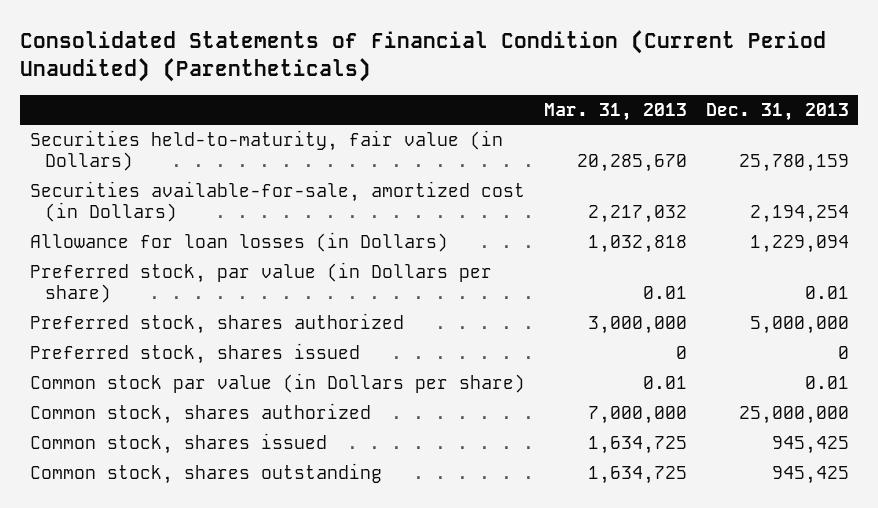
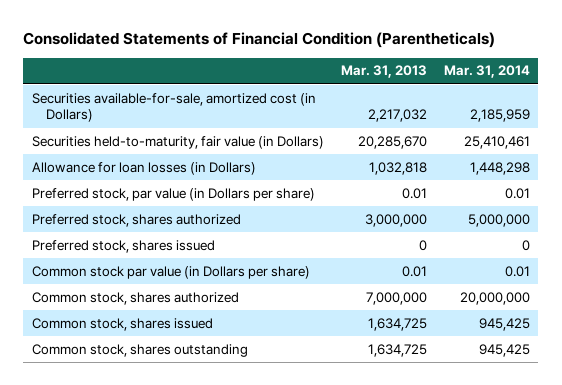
[20,30,827,83] Consolidated Statements of Financial Condition (Current Period Unaudited) (Parentheticals) -> [23,32,496,49] Consolidated Statements of Financial Condition (Parentheticals)
[705,102,849,121] Dec. 31, 2013 -> none
none -> [443,65,530,79] Mar. 31, 2014
[29,130,503,172] Securities held-to-maturity, fair value (in Dollars) -> [31,135,324,149] Securities held-to-maturity, fair value (in Dollars)

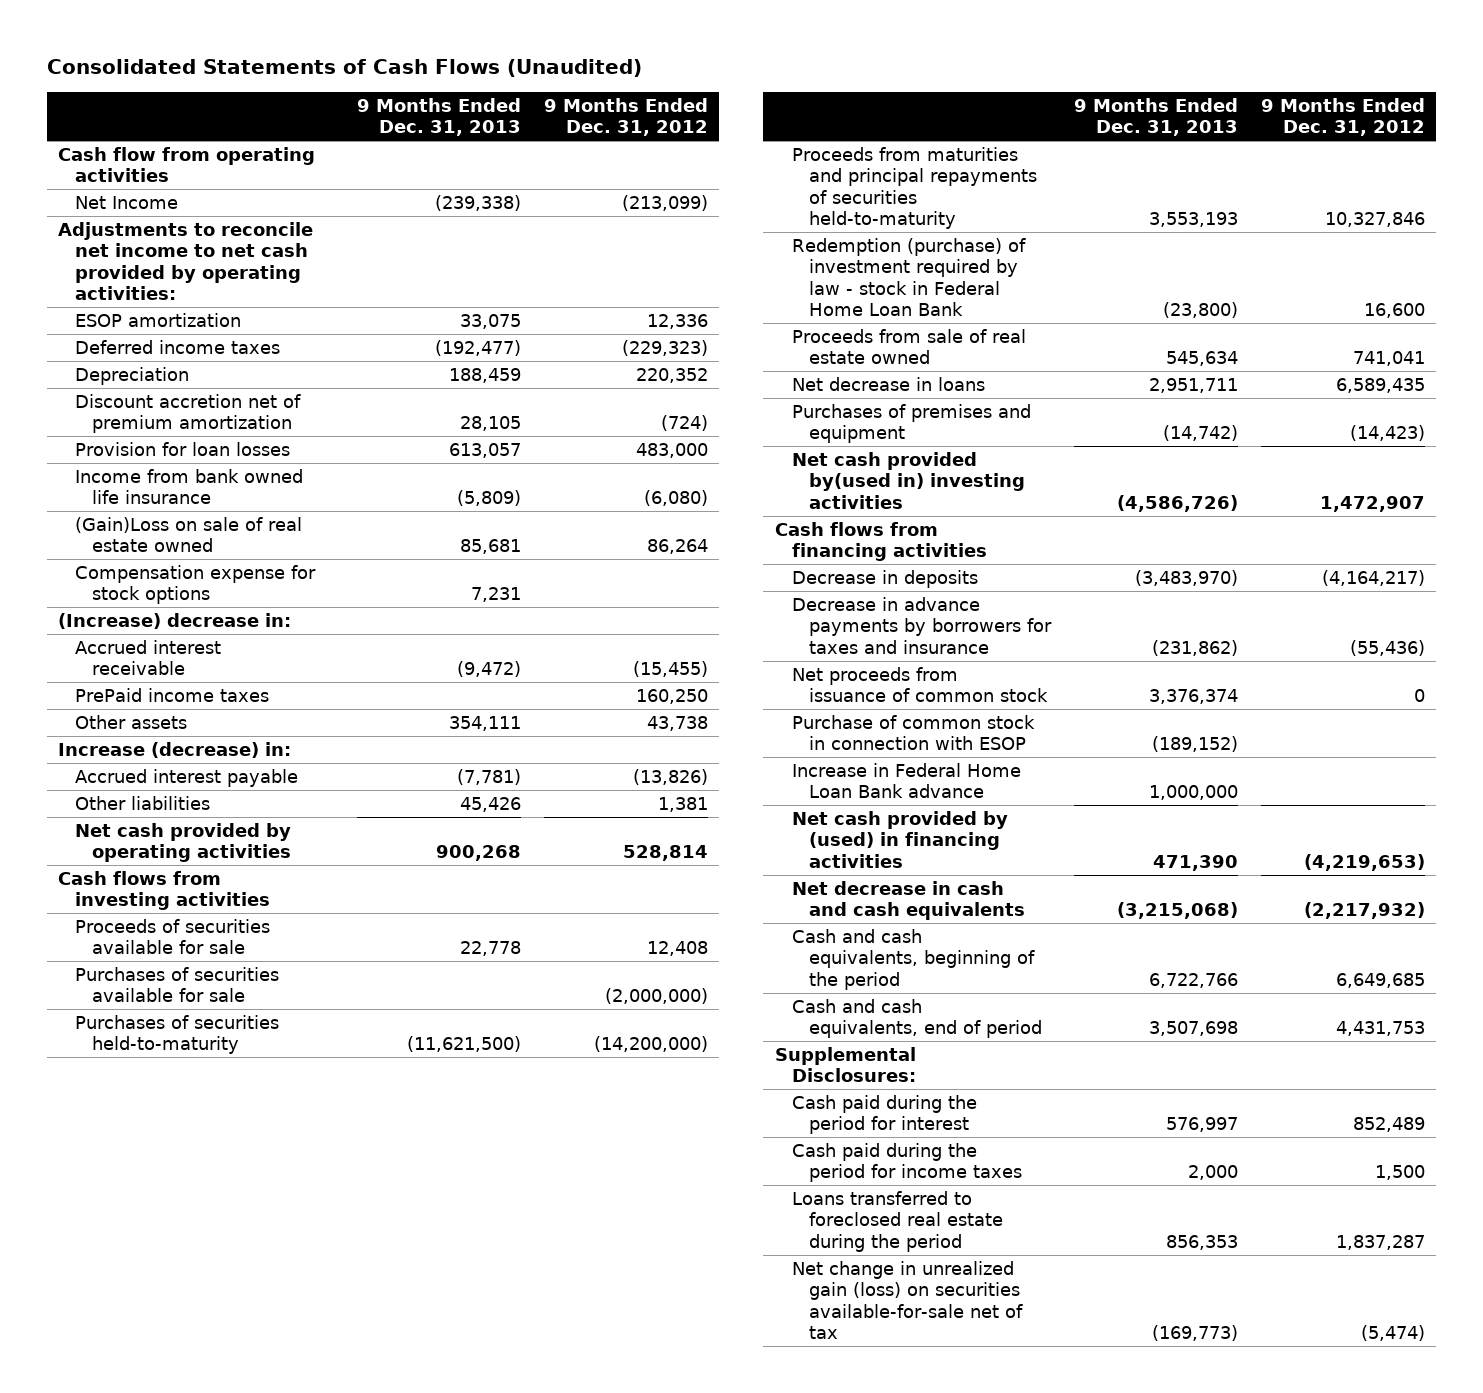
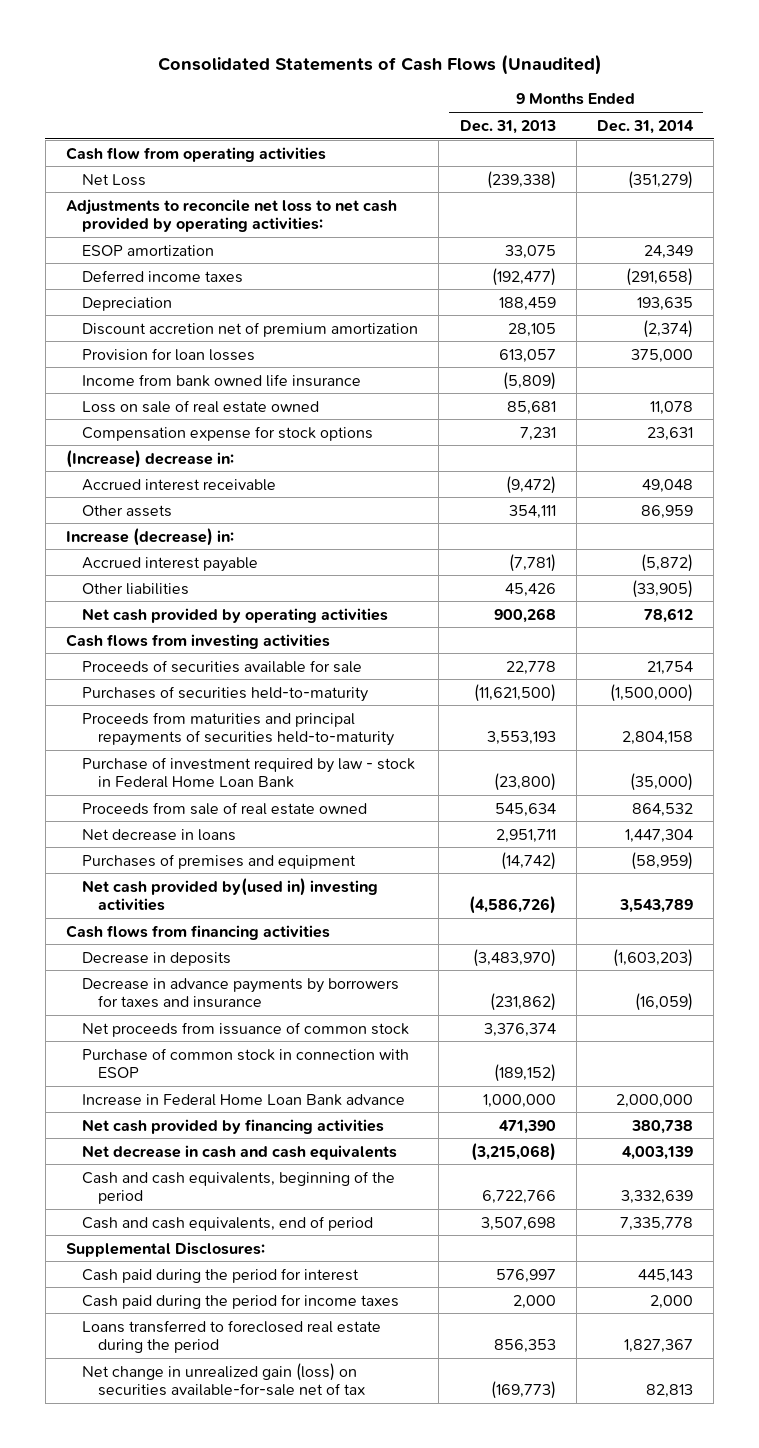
[544,97,709,137] 9 Months Ended Dec. 31, 2012 -> none
none -> [597,119,695,134] Dec. 31, 2014
[75,195,179,209] Net Income -> [81,173,146,186] Net Loss
[58,221,314,301] Adjustments to reconcile net income to net cash provided by operating activities: -> [66,198,398,233] Adjustments to reconcile net loss to net cash provided by operating activities:
[75,516,303,553] (Gain)Loss on sale of real estate owned -> [81,399,319,413] Loss on sale of real estate owned
[75,687,270,702] PrePaid income taxes -> none
[75,966,280,1003] Purchases of securities available for sale -> none
[791,237,1026,317] Redemption (purchase) of investment required by law - stock in Federal Home Loan Bank -> [81,756,415,789] Purchase of investment required by law - stock in Federal Home Loan Bank
[791,810,1008,868] Net cash provided by (used) in financing activities -> [81,1118,384,1134] Net cash provided by financing activities

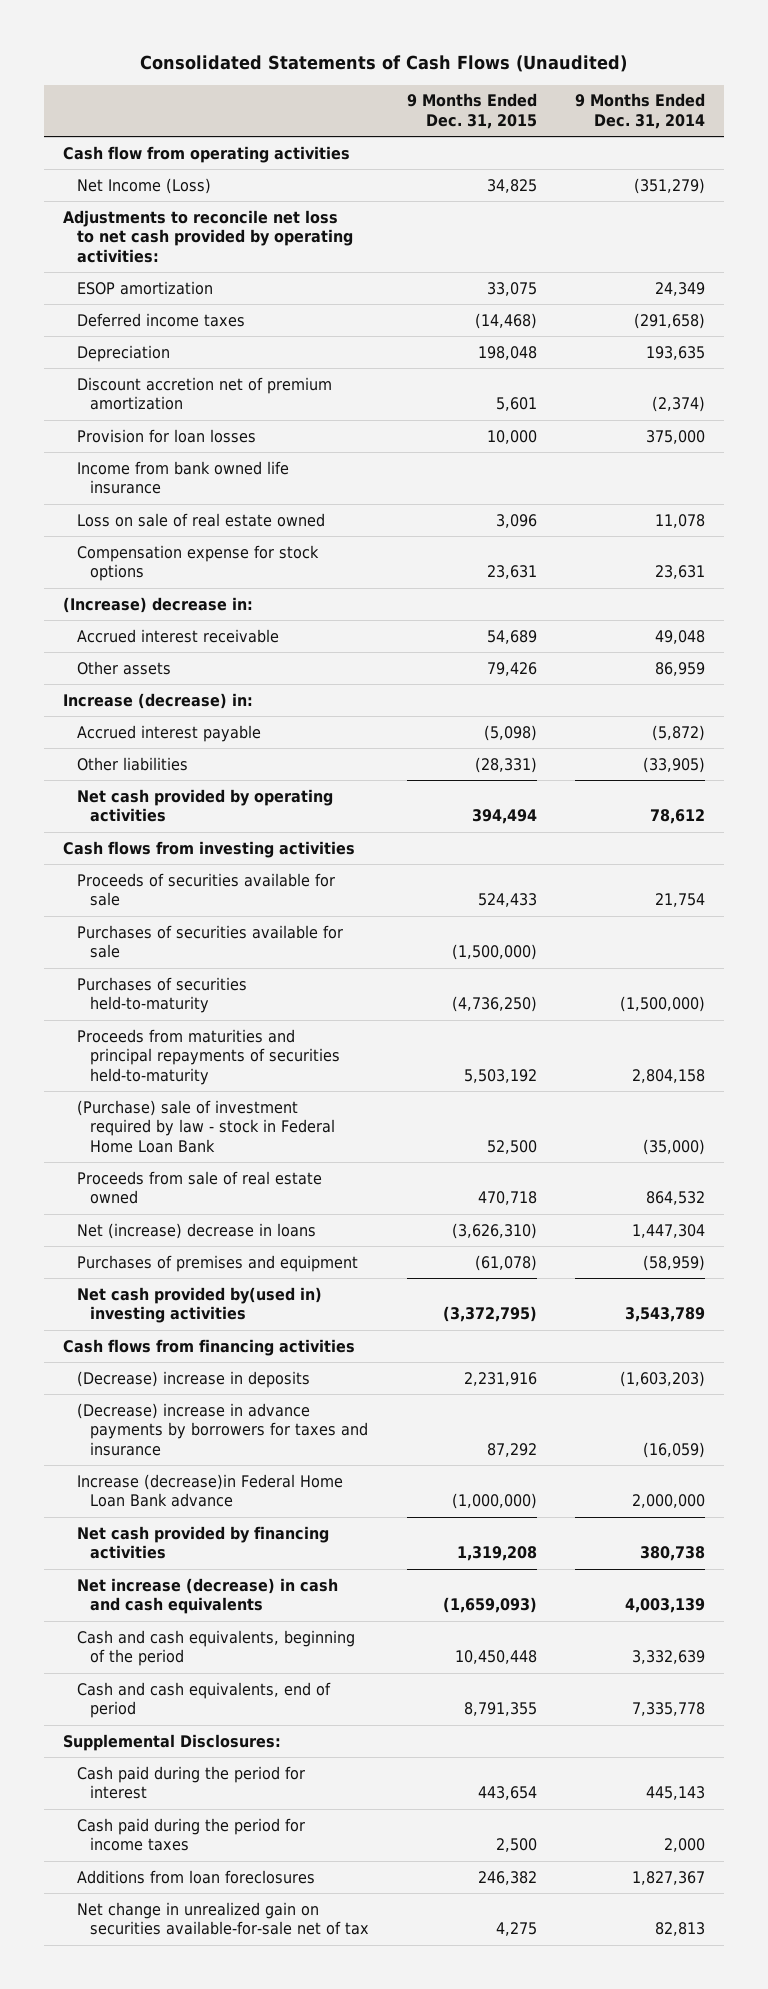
[459,119,556,134] Dec. 31, 2013 -> none
none -> [406,93,537,129] 9 Months Ended Dec. 31, 2015
[81,173,146,186] Net Loss -> [76,177,211,194] Net Income (Loss)
none -> [76,924,343,959] Purchases of securities available for sale
[81,756,415,789] Purchase of investment required by law - stock in Federal Home Loan Bank -> [76,1099,335,1153] (Purchase) sale of investment required by law - stock in Federal Home Loan Bank
[81,828,236,841] Net decrease in loans -> [76,1222,316,1239] Net (increase) decrease in loans
[81,1021,409,1037] Net proceeds from issuance of common stock -> none
[81,1047,409,1079] Purchase of common stock in connection with ESOP -> none
[81,951,231,966] Decrease in deposits -> [76,1370,310,1388] (Decrease) increase in deposits
[81,977,399,1009] Decrease in advance payments by borrowers for taxes and insurance -> [76,1402,368,1456] (Decrease) increase in advance payments by borrowers for taxes and insurance
[81,1093,405,1106] Increase in Federal Home Loan Bank advance -> [76,1473,343,1508] Increase (decrease)in Federal Home Loan Bank advance
[81,1144,397,1160] Net decrease in cash and cash equivalents -> [76,1577,338,1615] Net increase (decrease) in cash and cash equivalents
[81,1319,381,1354] Loans transferred to foreclosed real estate during the period -> [76,1869,315,1884] Additions from loan foreclosures
[81,1362,365,1397] Net change in unrealized gain (loss) on securities available-for-sale net of tax -> [76,1901,369,1936] Net change in unrealized gain on securities available-for-sale net of tax

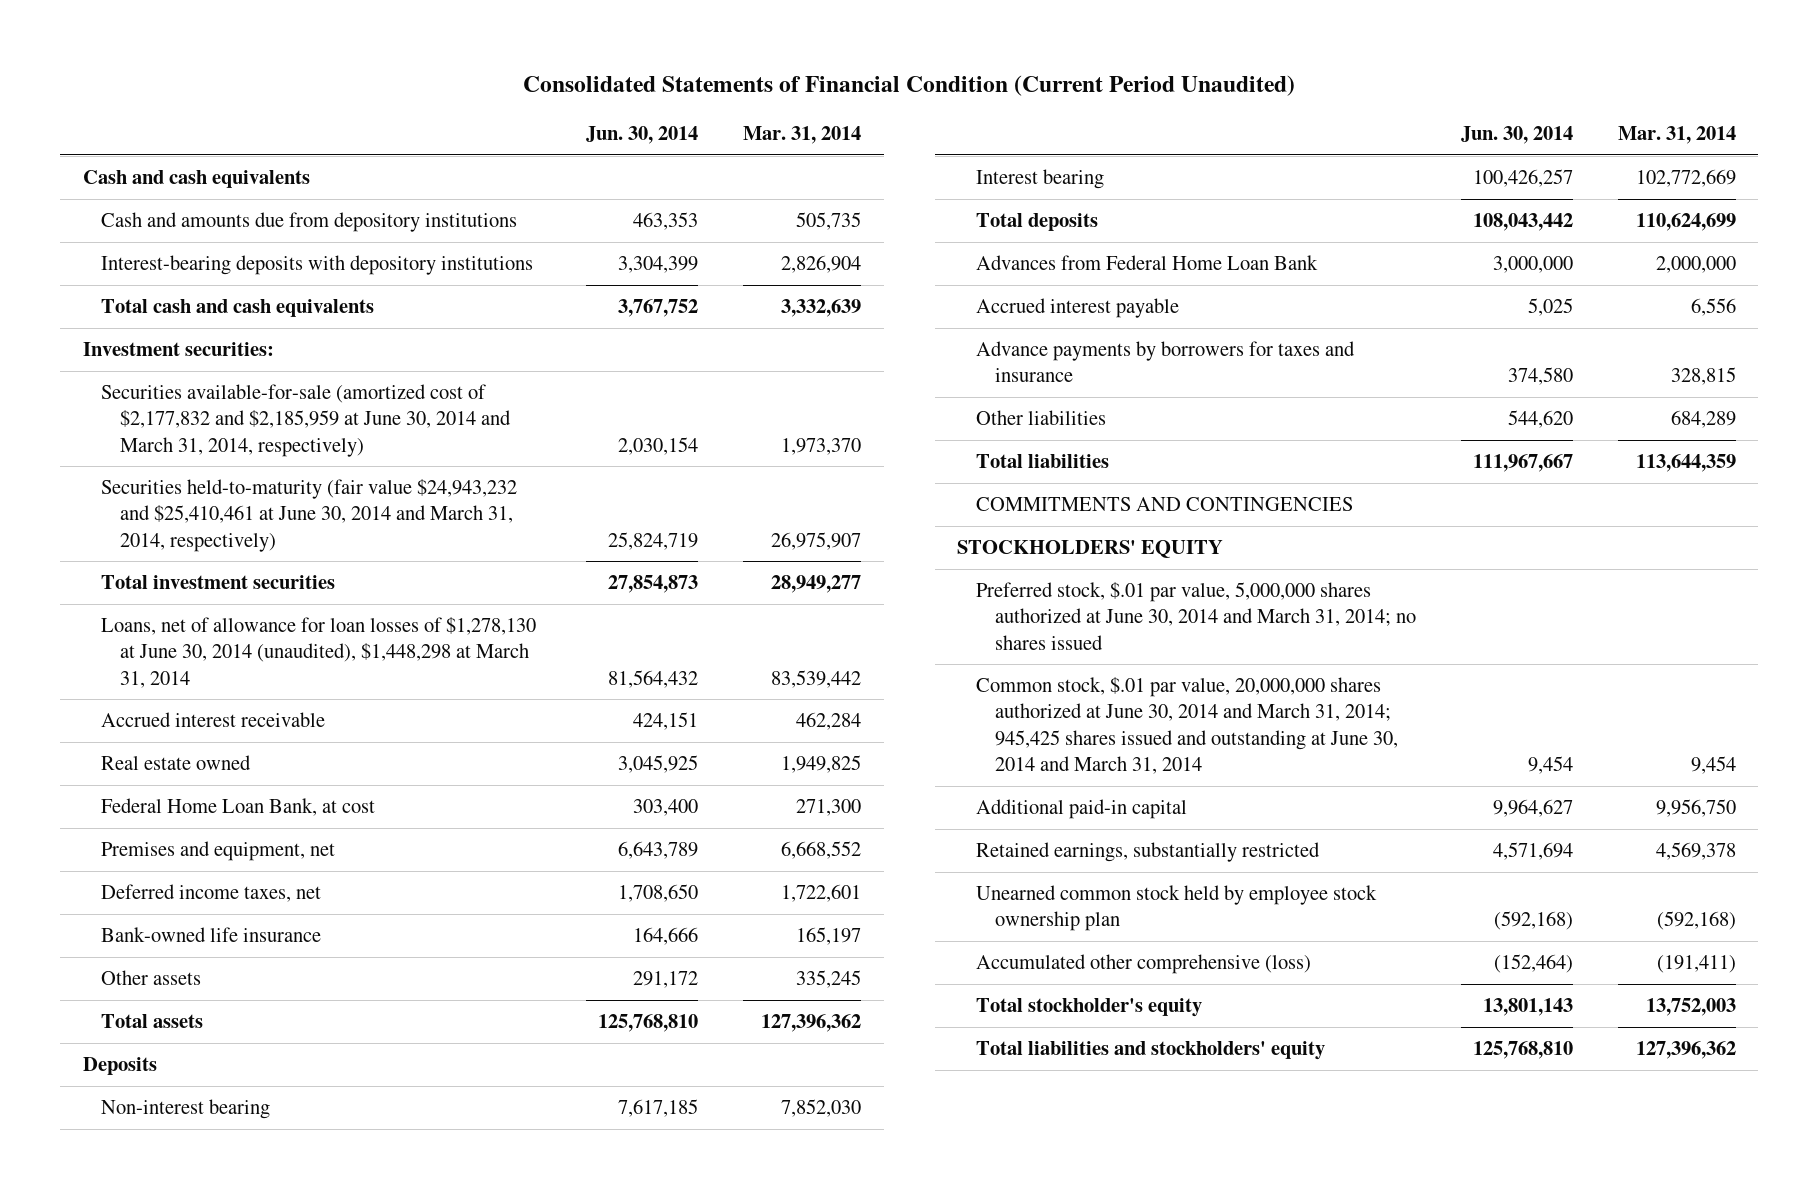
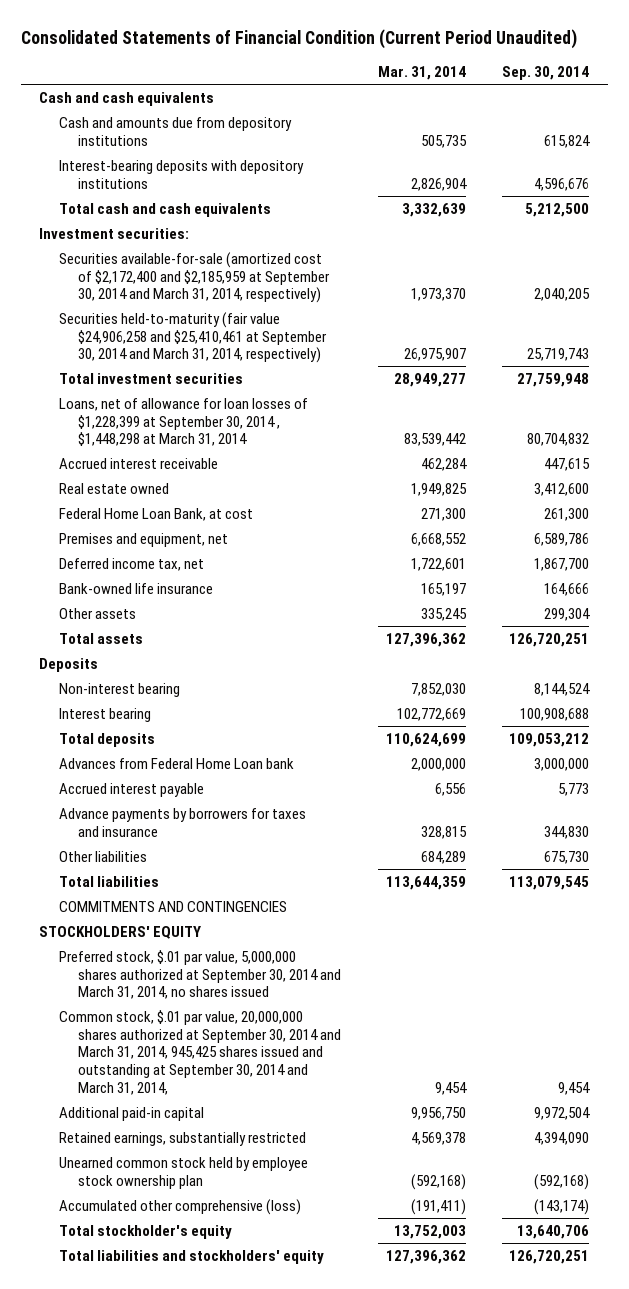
[585,126,698,145] Jun. 30, 2014 -> none
none -> [502,66,590,81] Sep. 30, 2014
[101,384,511,457] Securities available-for-sale (amortized cost of $2,177,832 and $2,185,959 at June 30, 2014 and March 31, 2014, respectively) -> [58,251,331,304] Securities available-for-sale (amortized cost of $2,172,400 and $2,185,959 at September 30, 2014 and March 31, 2014, respectively)
[101,479,518,552] Securities held-to-maturity (fair value $24,943,232 and $25,410,461 at June 30, 2014 and March 31, 2014, respectively) -> [58,311,328,364] Securities held-to-maturity (fair value $24,906,258 and $25,410,461 at September 30, 2014 and March 31, 2014, respectively)
[101,617,537,688] Loans, net of allowance for loan losses of $1,278,130 at June 30, 2014 (unaudited), $1,448,298 at March 31, 2014 -> [58,397,308,447] Loans, net of allowance for loan losses of $1,228,399 at September 30, 2014 , $1,448,298 at March 31, 2014
[101,884,322,903] Deferred income taxes, net -> [58,557,204,571] Deferred income tax, net
[975,255,1318,271] Advances from Federal Home Loan Bank -> [58,757,294,769] Advances from Federal Home Loan bank
[975,582,1416,650] Preferred stock, $.01 par value, 5,000,000 shares authorized at June 30, 2014 and March 31, 2014; no shares issued -> [58,949,342,1000] Preferred stock, $.01 par value, 5,000,000 shares authorized at September 30, 2014 and March 31, 2014, no shares issued
[975,677,1398,775] Common stock, $.01 par value, 20,000,000 shares authorized at June 30, 2014 and March 31, 2014; 945,425 shares issued and outstanding at June 30, 2014 and March 31, 2014 -> [58,1009,342,1095] Common stock, $.01 par value, 20,000,000 shares authorized at September 30, 2014 and March 31, 2014, 945,425 shares issued and outstanding at September 30, 2014 and March 31, 2014,

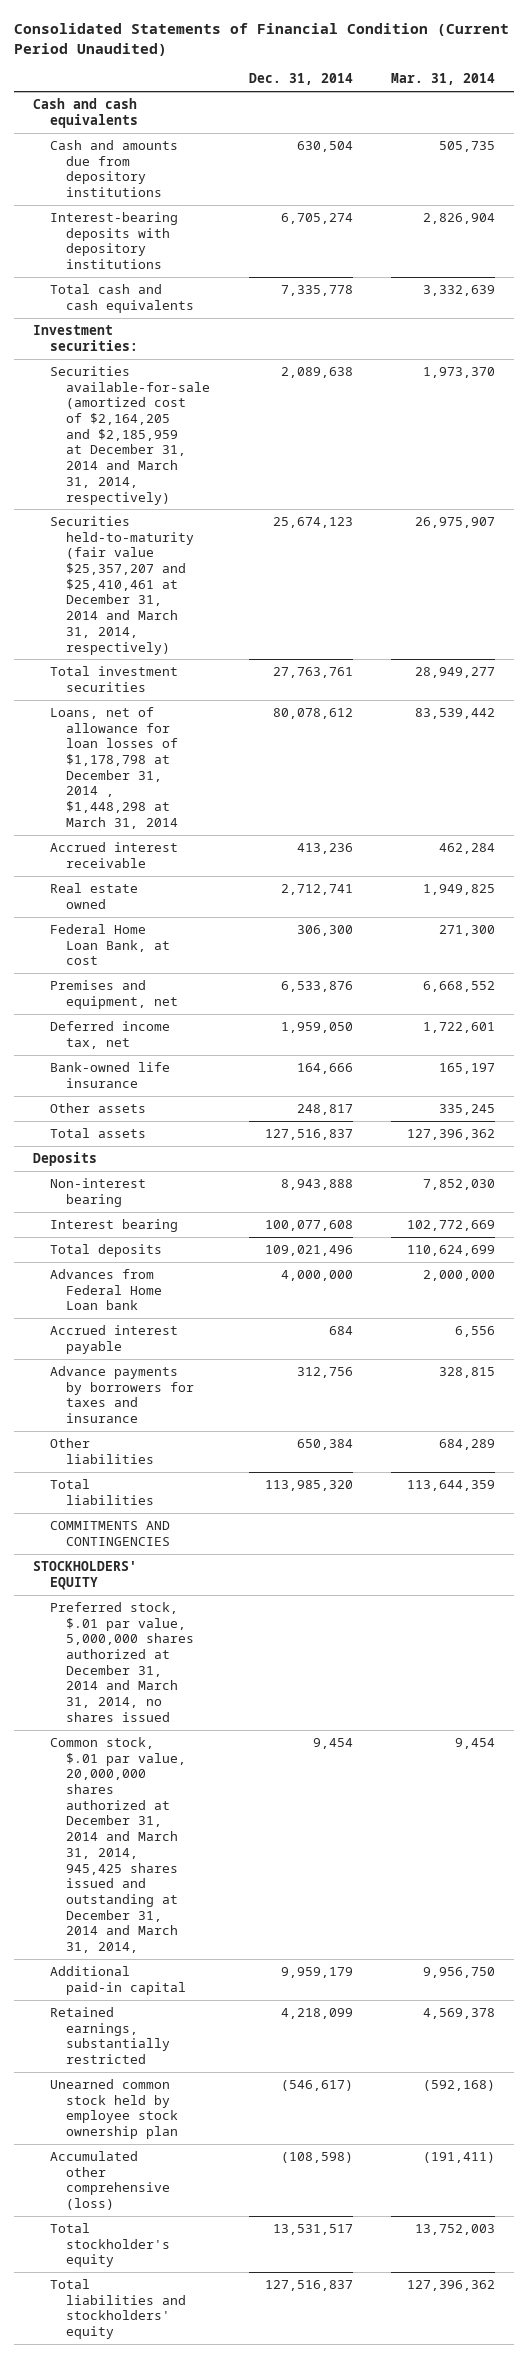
[502,66,590,81] Sep. 30, 2014 -> none
none -> [248,73,353,86] Dec. 31, 2014
[58,251,331,304] Securities available-for-sale (amortized cost of $2,172,400 and $2,185,959 at September 30, 2014 and March 31, 2014, respectively) -> [49,366,211,505] Securities available-for-sale (amortized cost of $2,164,205 and $2,185,959 at December 31, 2014 and March 31, 2014, respectively)
[58,311,328,364] Securities held-to-maturity (fair value $24,906,258 and $25,410,461 at September 30, 2014 and March 31, 2014, respectively) -> [49,516,195,655] Securities held-to-maturity (fair value $25,357,207 and $25,410,461 at December 31, 2014 and March 31, 2014, respectively)
[58,397,308,447] Loans, net of allowance for loan losses of $1,228,399 at September 30, 2014 , $1,448,298 at March 31, 2014 -> [49,707,179,829] Loans, net of allowance for loan losses of $1,178,798 at December 31, 2014 , $1,448,298 at March 31, 2014
[58,949,342,1000] Preferred stock, $.01 par value, 5,000,000 shares authorized at September 30, 2014 and March 31, 2014, no shares issued -> [49,1602,195,1722] Preferred stock, $.01 par value, 5,000,000 shares authorized at December 31, 2014 and March 31, 2014, no shares issued
[58,1009,342,1095] Common stock, $.01 par value, 20,000,000 shares authorized at September 30, 2014 and March 31, 2014, 945,425 shares issued and outstanding at September 30, 2014 and March 31, 2014, -> [49,1737,187,1953] Common stock, $.01 par value, 20,000,000 shares authorized at December 31, 2014 and March 31, 2014, 945,425 shares issued and outstanding at December 31, 2014 and March 31, 2014,

